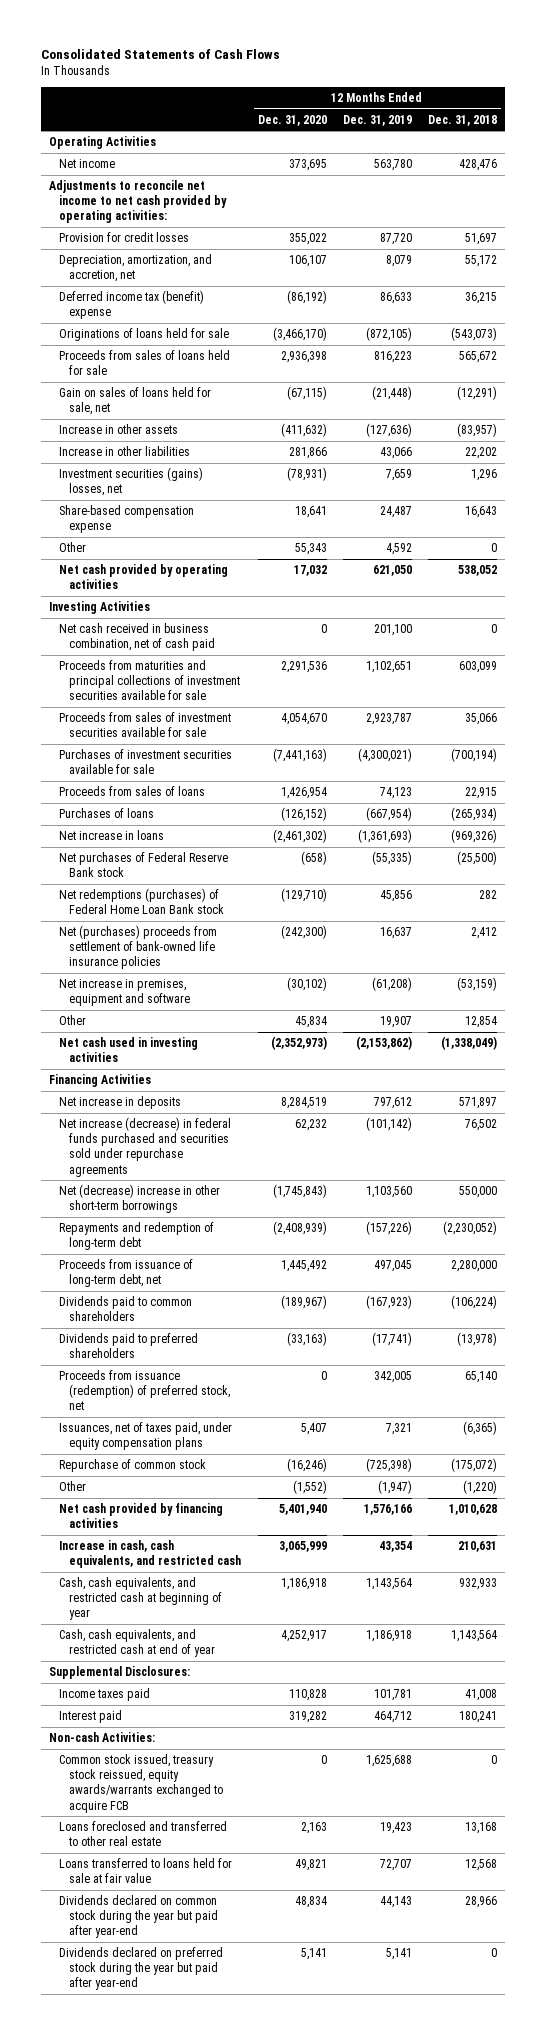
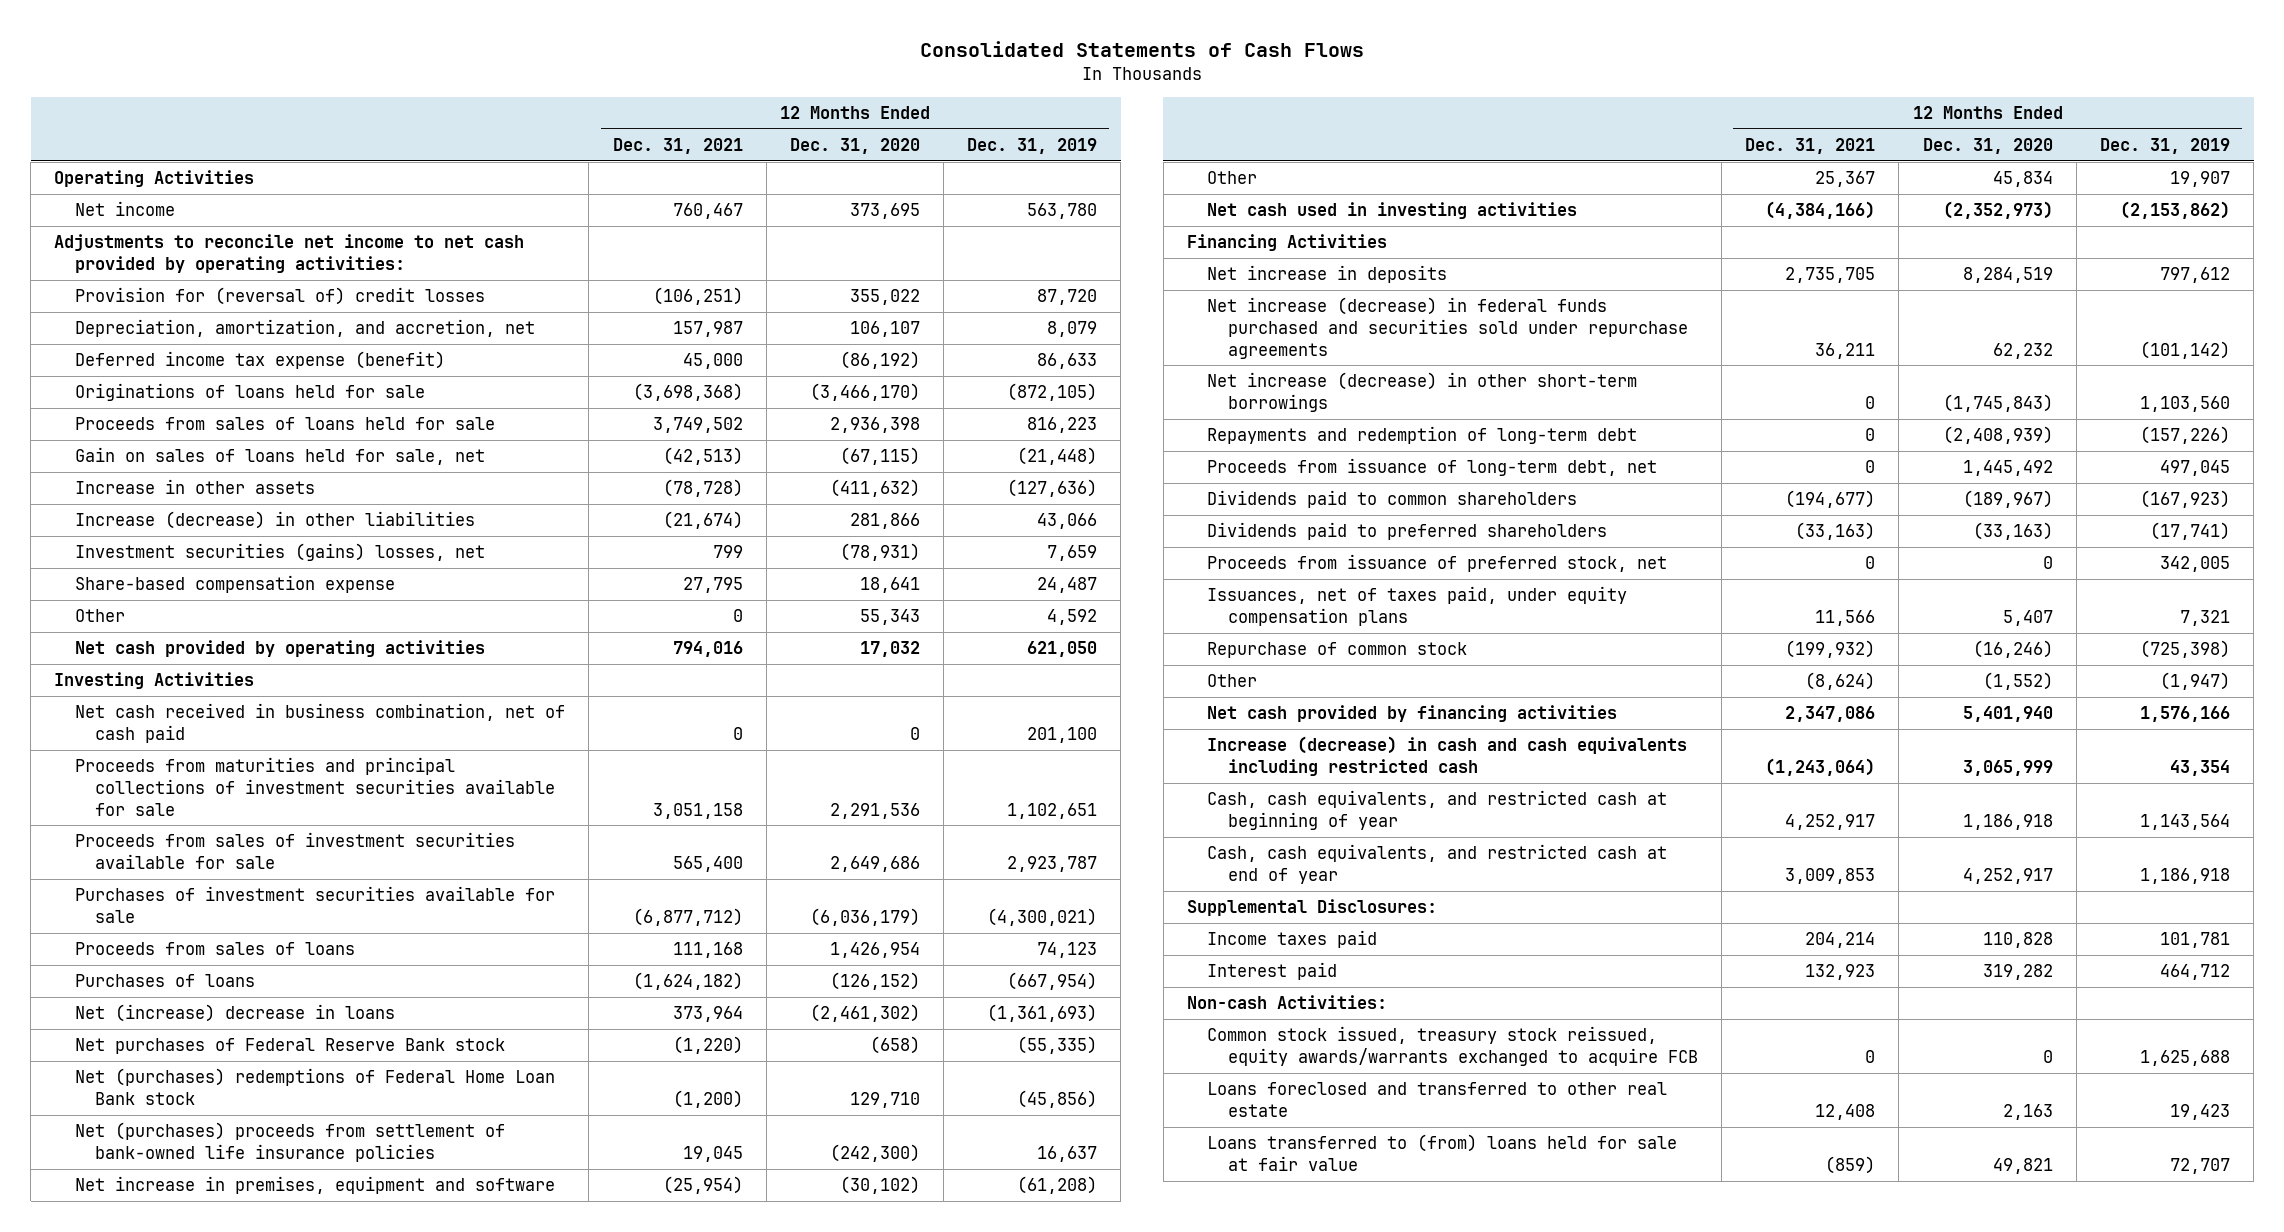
[427,114,497,126] Dec. 31, 2018 -> none
none -> [612,137,743,154] Dec. 31, 2021
[59,232,190,243] Provision for credit losses -> [74,287,485,306] Provision for (reversal of) credit losses
[59,290,205,320] Deferred income tax (benefit) expense -> [74,351,445,370] Deferred income tax expense (benefit)
[59,446,191,457] Increase in other liabilities -> [74,511,475,530] Increase (decrease) in other liabilities
[280,713,327,726] 4,054,670 -> [829,855,920,872] 2,649,686
[272,748,327,763] (7,441,163) -> [809,907,920,926] (6,036,179)
[59,830,165,841] Net increase in loans -> [74,1004,395,1023] Net (increase) decrease in loans
[59,888,225,915] Net redemptions (purchases) of Federal Home Loan Bank stock -> [74,1068,555,1105] Net (purchases) redemptions of Federal Home Loan Bank stock
[280,888,327,903] (129,710) -> [849,1091,920,1108] 129,710
[379,890,412,903] 45,856 -> [1017,1089,1098,1108] (45,856)
[59,1184,221,1214] Net (decrease) increase in other short-term borrowings -> [1207,372,1638,412] Net increase (decrease) in other short-term borrowings
[59,1370,231,1411] Proceeds from issuance (redemption) of preferred stock, net -> [1207,554,1668,573] Proceeds from issuance of preferred stock, net
[59,1540,242,1569] Increase in cash, cash equivalents, and restricted cash -> [1207,736,1688,776] Increase (decrease) in cash and cash equivalents including restricted cash
[59,1895,219,1939] Dividends declared on common stock during the year but paid after year-end -> none
[59,1947,224,1991] Dividends declared on preferred stock during the year but paid after year-end -> none
[59,1858,233,1884] Loans transferred to loans held for sale at fair value -> [1207,1134,1678,1171] Loans transferred to (from) loans held for sale at fair value

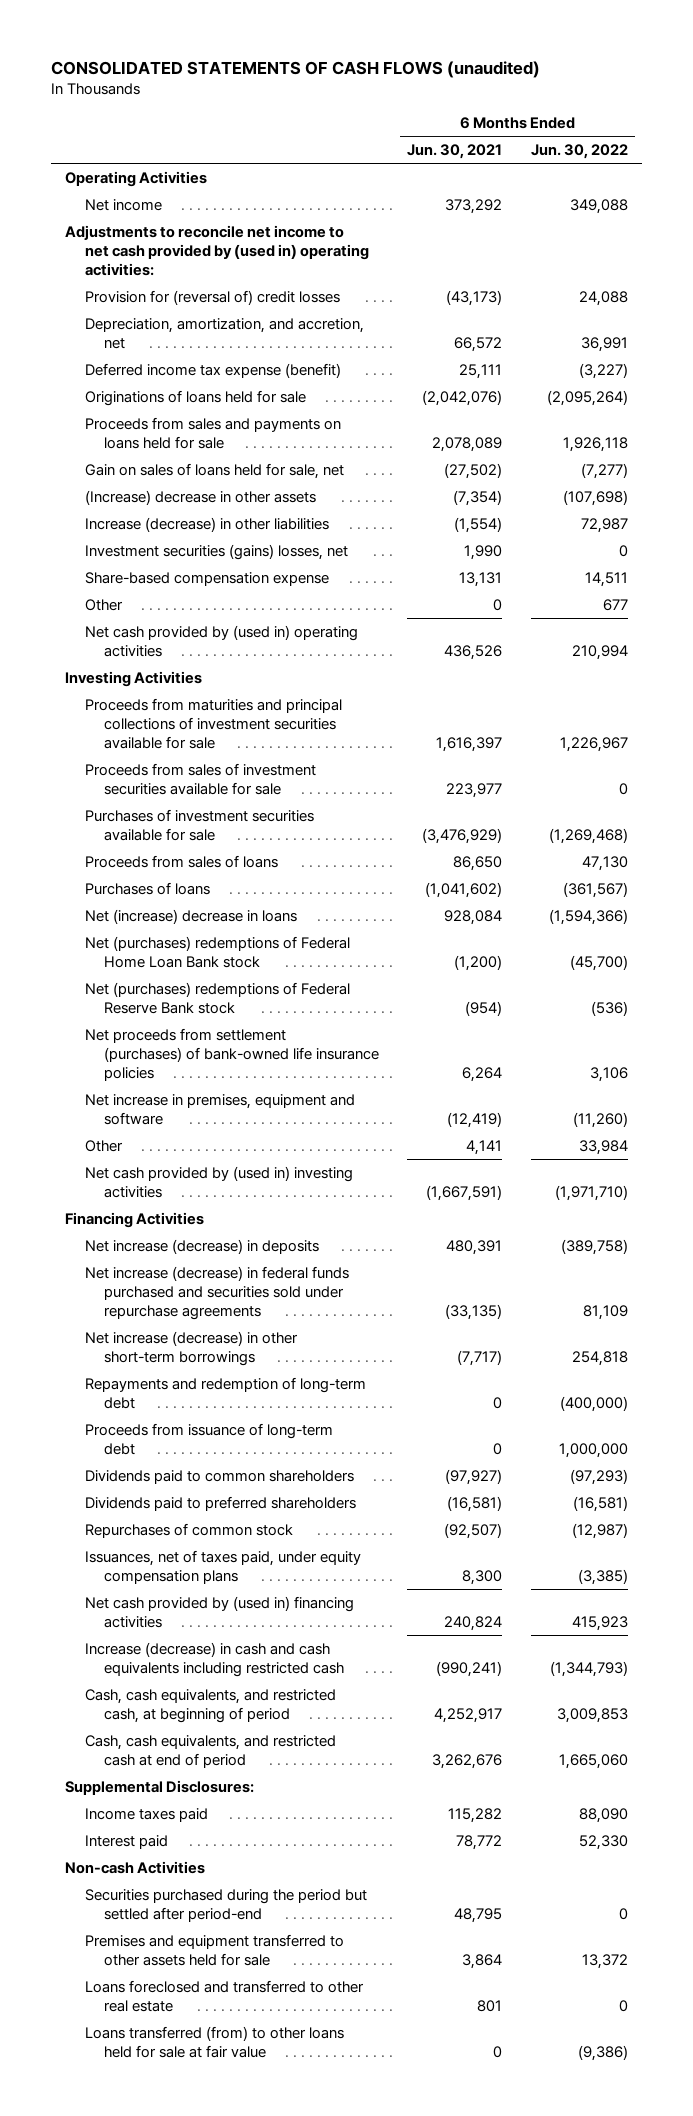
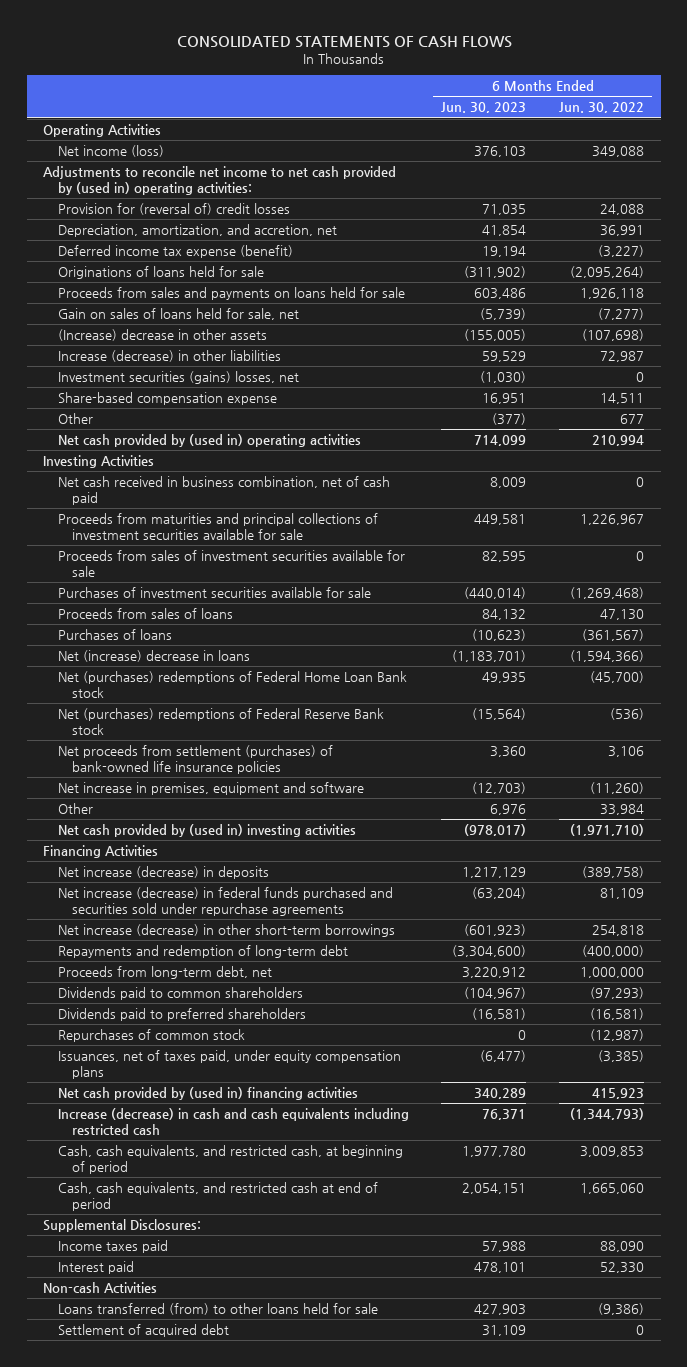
[50,61,540,79] CONSOLIDATED STATEMENTS OF CASH FLOWS (unaudited) -> [176,36,512,49] CONSOLIDATED STATEMENTS OF CASH FLOWS
[407,144,503,160] Jun. 30, 2021 -> none
none -> [441,102,527,114] Jun. 30, 2023
[84,198,162,211] Net income -> [57,144,164,157] Net income (loss)
none -> [57,475,390,505] Net cash received in business combination, net of cash paid
[84,1422,333,1455] Proceeds from issuance of long-term debt -> [57,965,272,979] Proceeds from long-term debt, net
[84,1888,367,1922] Securities purchased during the period but settled after period-end -> none
[84,1933,344,1966] Premises and equipment transferred to other assets held for sale -> none
[84,1979,364,2012] Loans foreclosed and transferred to other real estate -> none
[84,2025,344,2058] Loans transferred (from) to other loans held for sale at fair value -> [57,1302,378,1315] Loans transferred (from) to other loans held for sale
none -> [57,1323,229,1337] Settlement of acquired debt

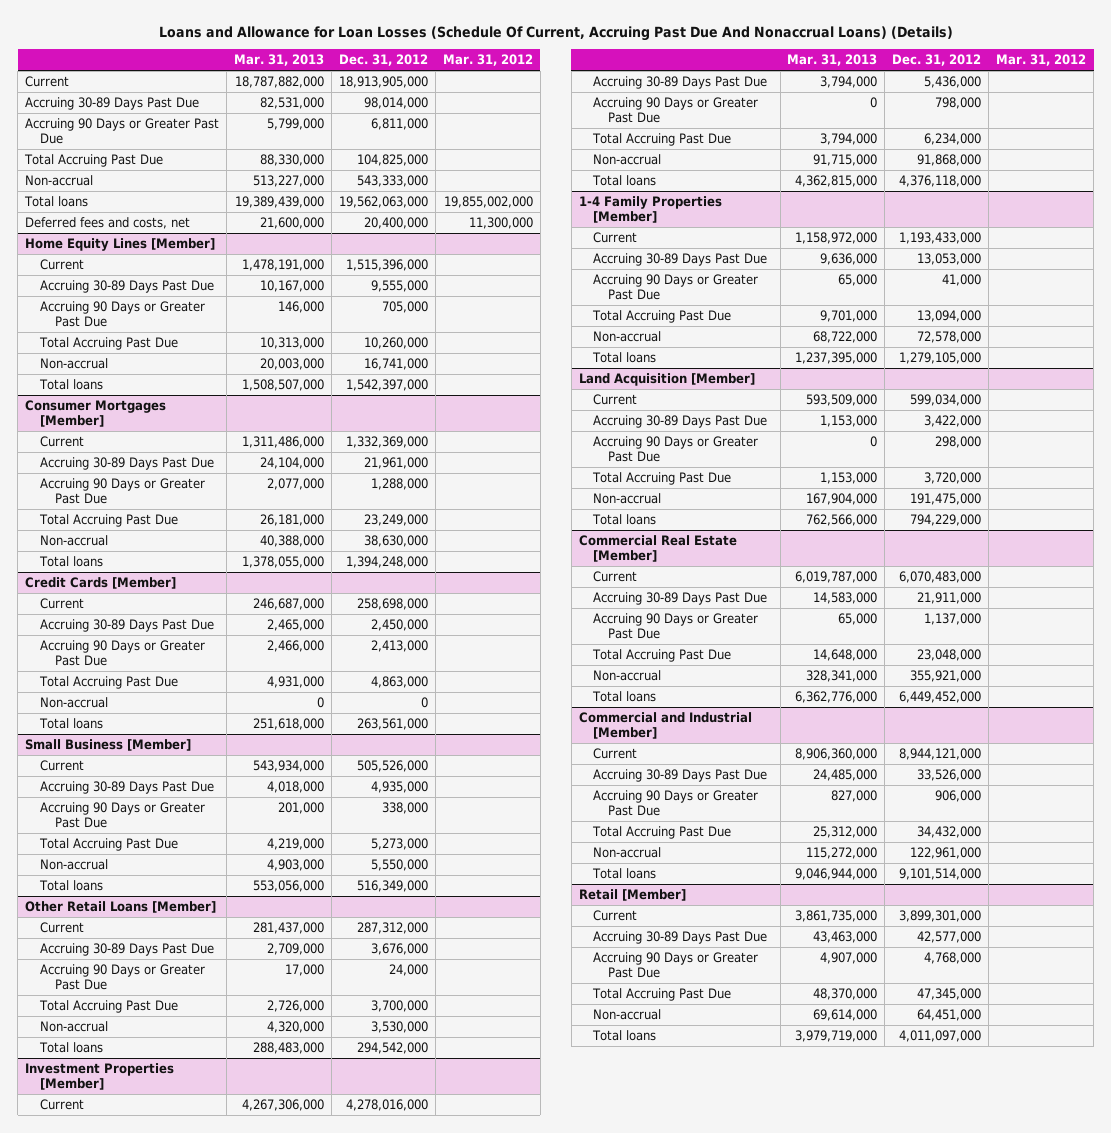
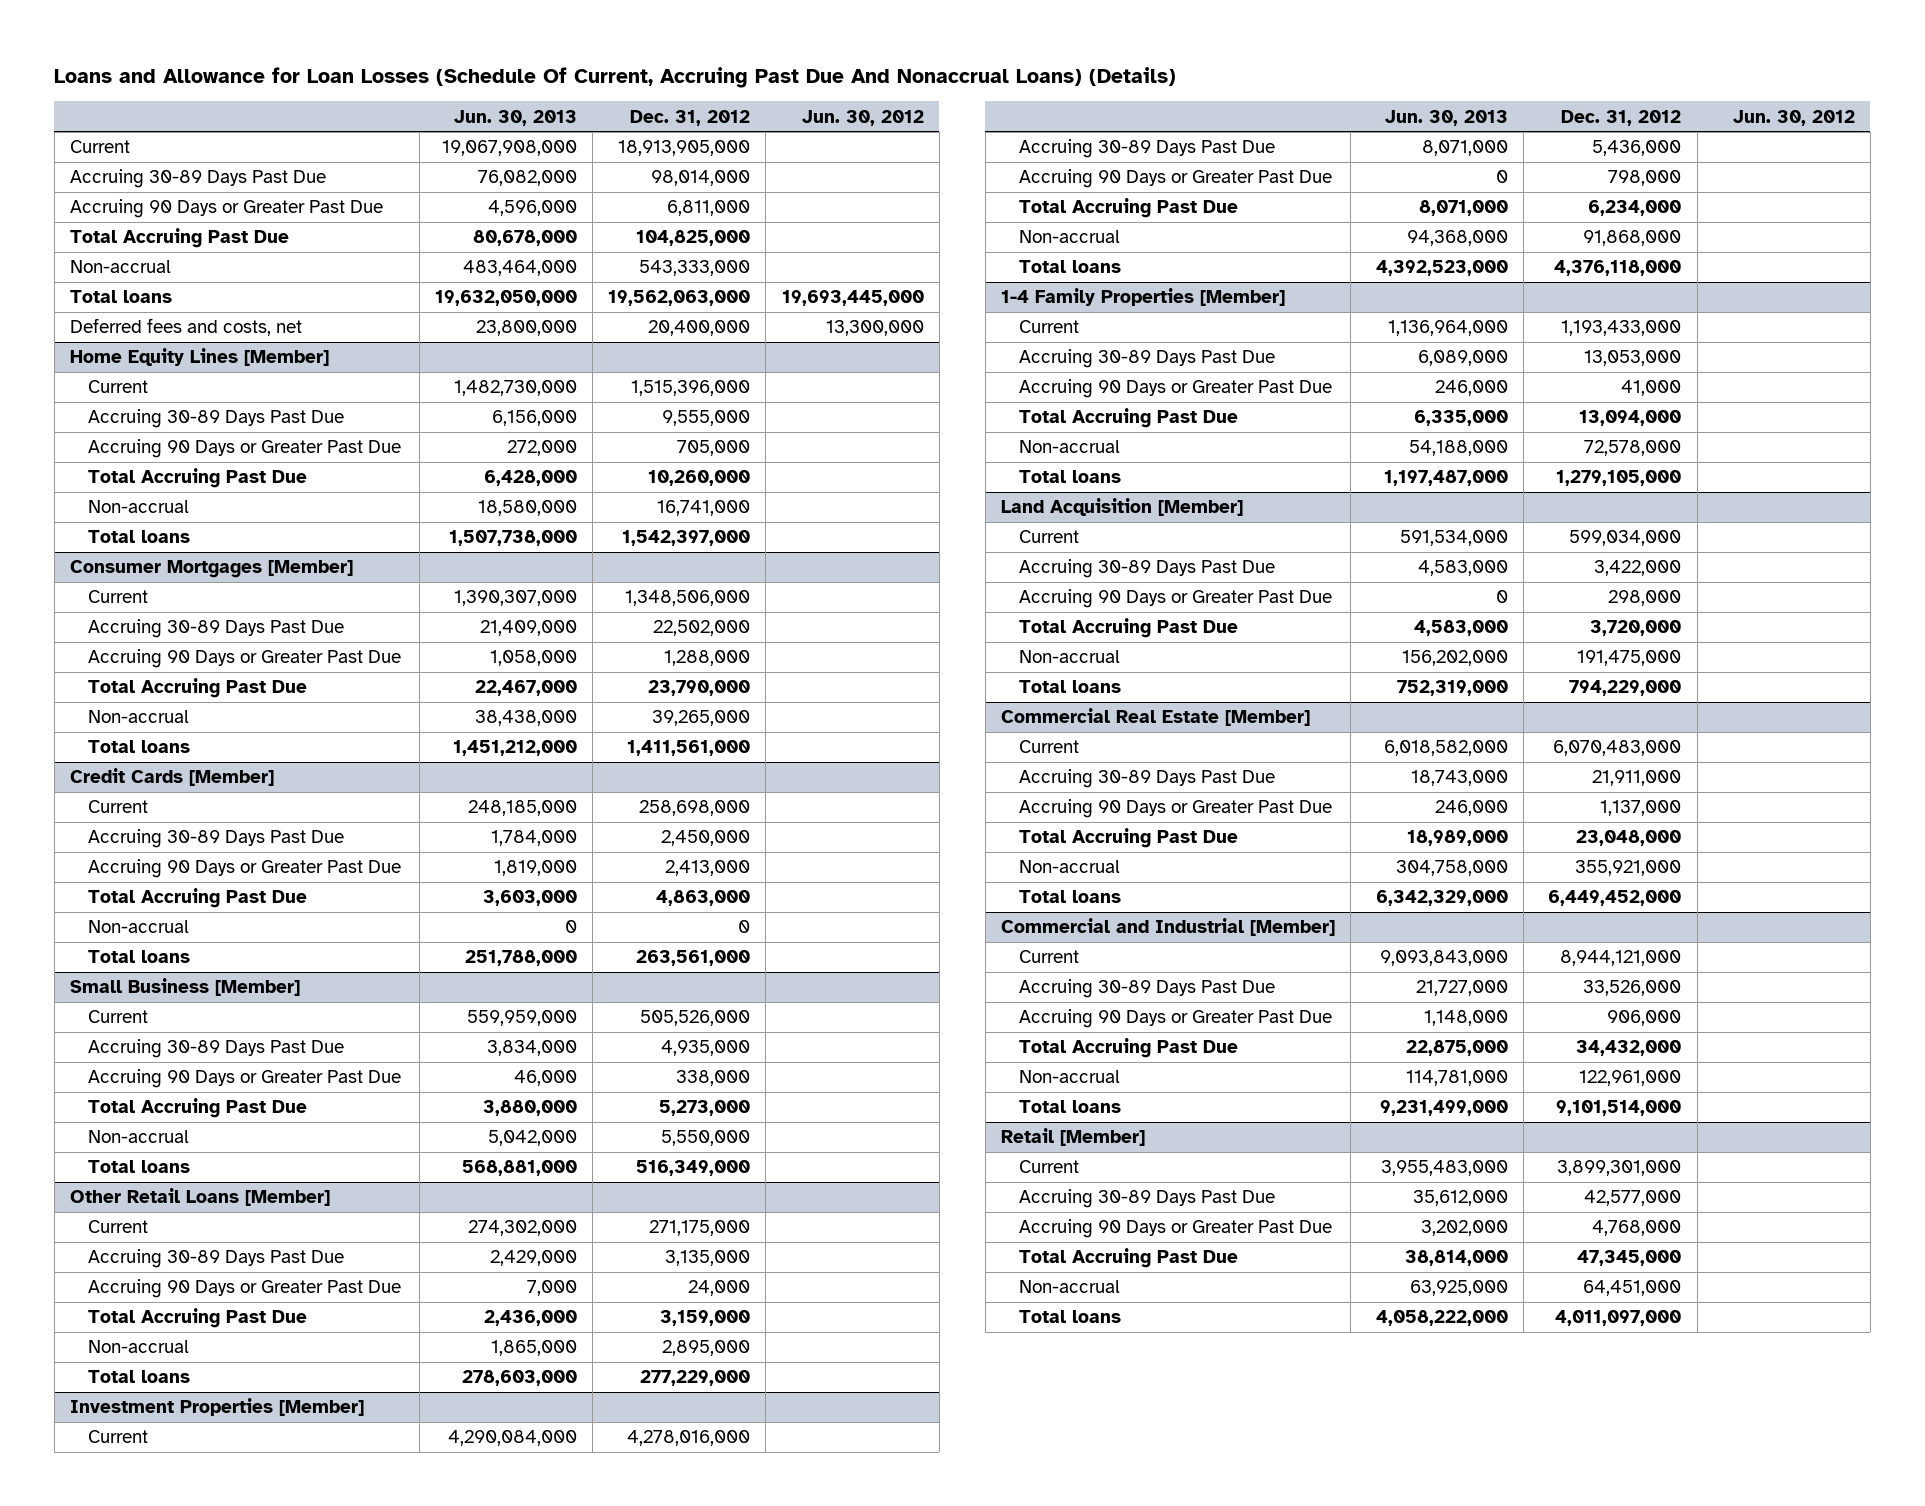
[234,54,325,67] Mar. 31, 2013 -> none
[442,54,533,67] Mar. 31, 2012 -> none
none -> [454,109,578,126] Jun. 30, 2013
none -> [801,109,924,126] Jun. 30, 2012
[345,436,428,449] 1,332,369,000 -> [625,590,751,607] 1,348,506,000
[363,457,428,470] 21,961,000 -> [653,620,751,637] 22,502,000
[363,514,428,527] 23,249,000 -> [648,680,751,697] 23,790,000
[363,535,428,548] 38,630,000 -> [652,710,751,727] 39,265,000
[345,556,428,569] 1,394,248,000 -> [627,740,751,757] 1,411,561,000
[356,922,428,935] 287,312,000 -> [649,1220,751,1237] 271,175,000
[370,943,428,956] 3,676,000 -> [665,1250,751,1267] 3,135,000
[370,1000,428,1013] 3,700,000 -> [660,1310,751,1327] 3,159,000
[370,1021,428,1034] 3,530,000 -> [662,1340,751,1357] 2,895,000
[356,1042,428,1055] 294,542,000 -> [640,1370,751,1387] 277,229,000

